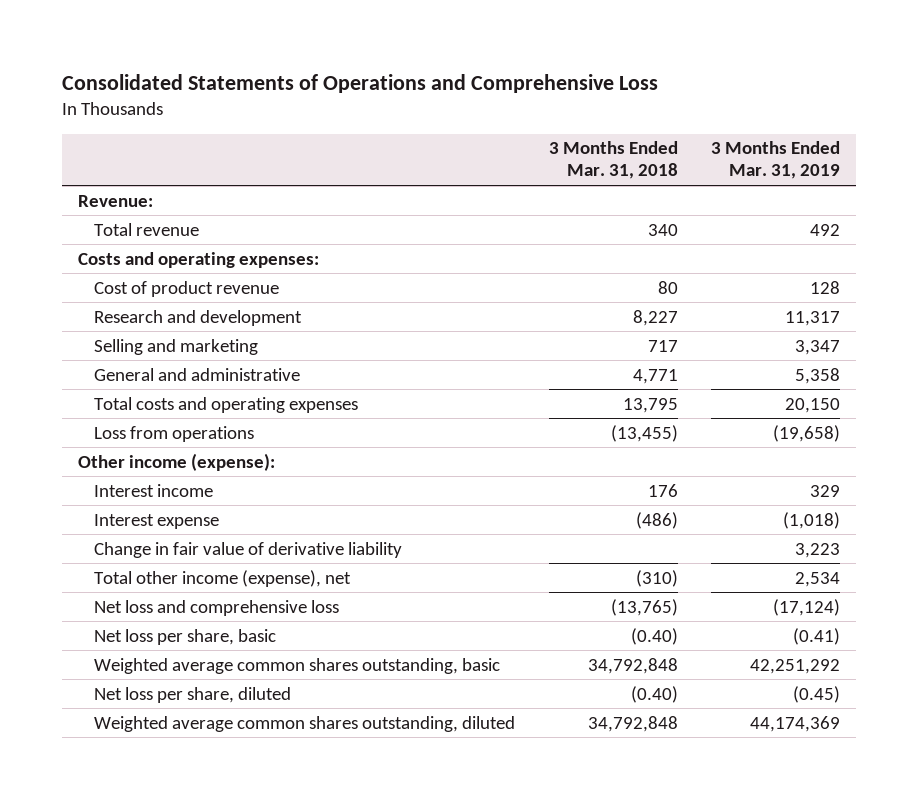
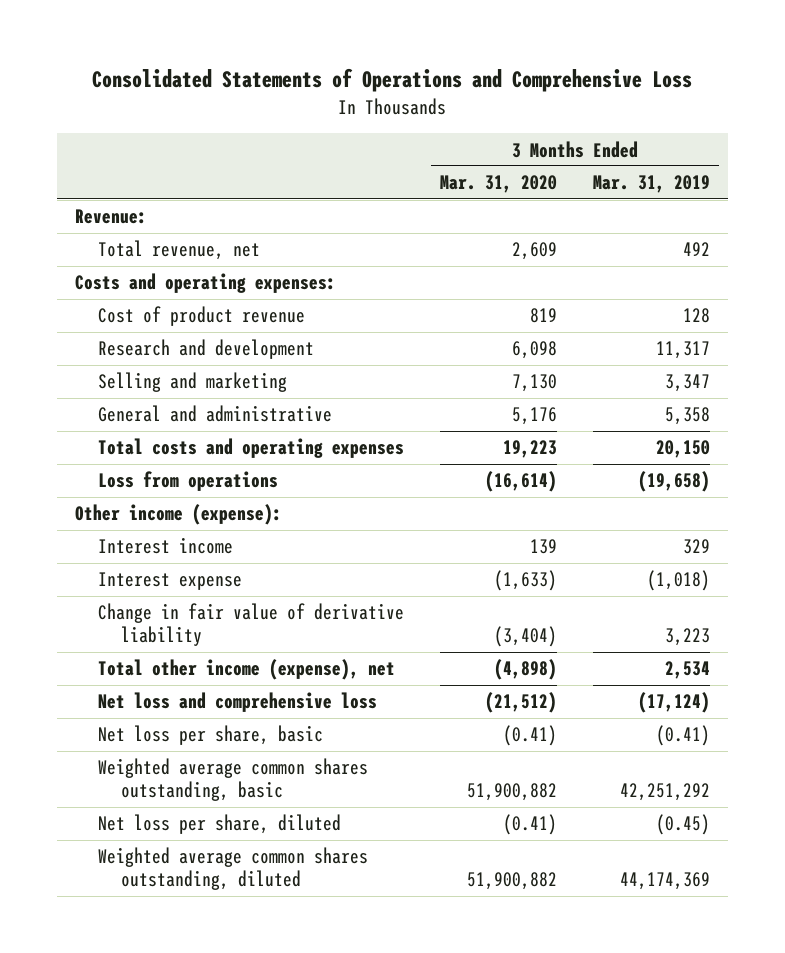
[548,141,678,180] 3 Months Ended Mar. 31, 2018 -> none
none -> [439,175,557,194] Mar. 31, 2020
[94,222,200,236] Total revenue -> [97,240,260,261] Total revenue, net

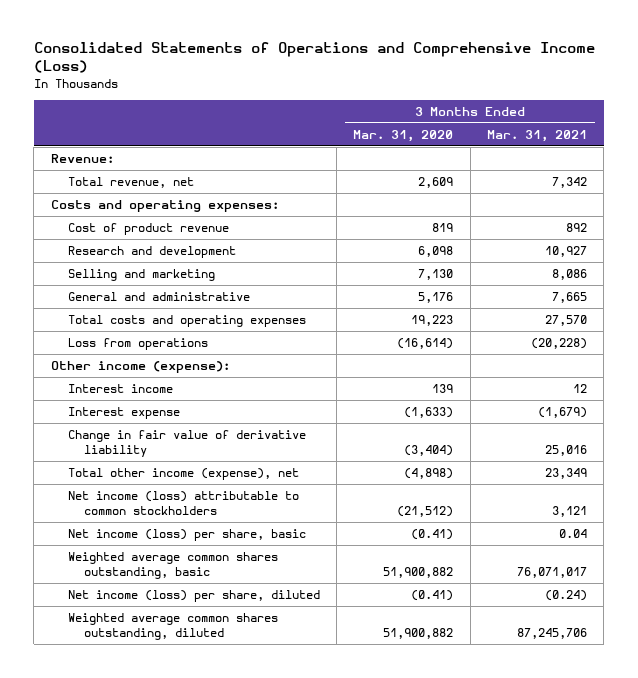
[92,68,693,93] Consolidated Statements of Operations and Comprehensive Loss -> [33,41,595,74] Consolidated Statements of Operations and Comprehensive Income (Loss)
[593,175,711,194] Mar. 31, 2019 -> none
none -> [486,129,587,142] Mar. 31, 2021
[97,692,377,713] Net loss and comprehensive loss -> [67,491,299,516] Net income (loss) attributable to common stockholders
[97,725,323,746] Net loss per share, basic -> [67,529,306,542] Net income (loss) per share, basic
[97,814,341,835] Net loss per share, diluted -> [67,590,320,603] Net income (loss) per share, diluted

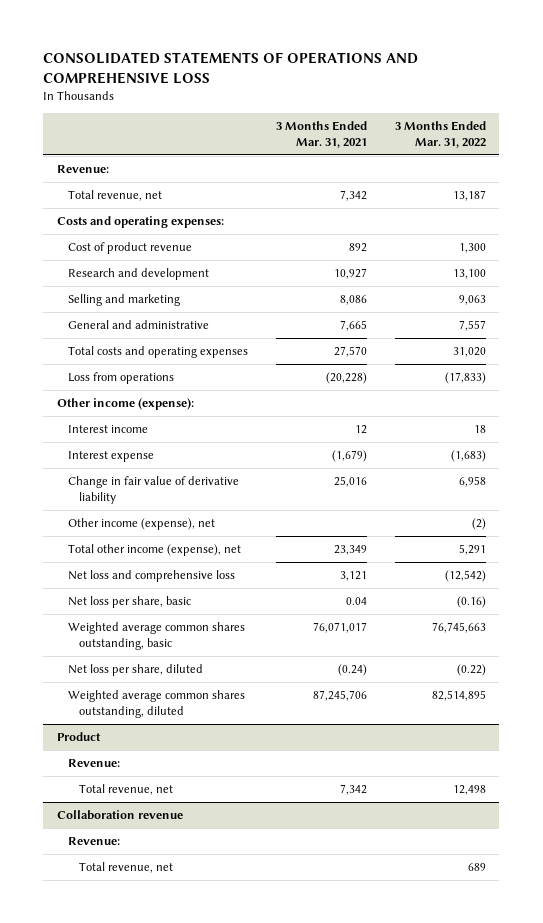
[33,41,595,74] Consolidated Statements of Operations and Comprehensive Income (Loss) -> [43,51,419,84] CONSOLIDATED STATEMENTS OF OPERATIONS AND COMPREHENSIVE LOSS
[353,129,454,142] Mar. 31, 2020 -> none
none -> [394,120,486,148] 3 Months Ended Mar. 31, 2022
none -> [68,518,216,531] Other income (expense), net
[67,491,299,516] Net income (loss) attributable to common stockholders -> [68,570,236,583] Net loss and comprehensive loss
[67,529,306,542] Net income (loss) per share, basic -> [68,596,192,609] Net loss per share, basic
[67,590,320,603] Net income (loss) per share, diluted -> [68,664,204,677] Net loss per share, diluted
none -> [57,732,102,742] Product
none -> [68,759,121,768] Revenue:
none -> [79,784,174,796] Total revenue, net
none -> [57,810,184,821] Collaboration revenue
none -> [68,837,121,846] Revenue:
none -> [79,862,174,874] Total revenue, net

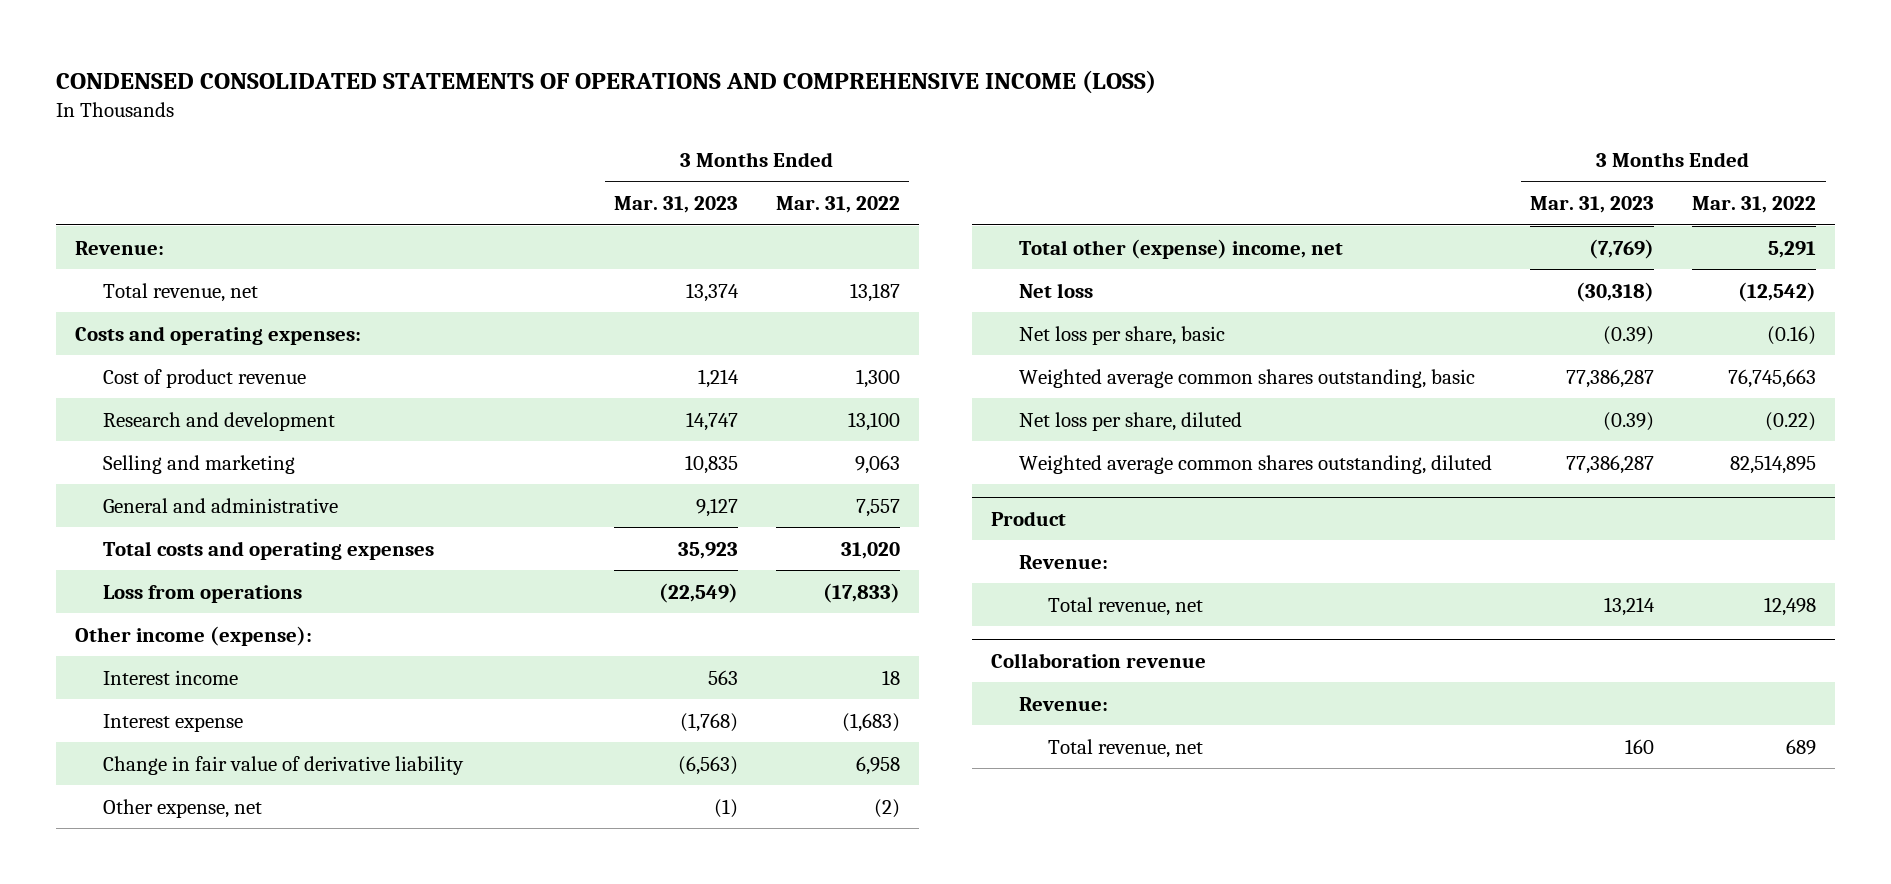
[43,51,419,84] CONSOLIDATED STATEMENTS OF OPERATIONS AND COMPREHENSIVE LOSS -> [55,69,1156,94] CONDENSED CONSOLIDATED STATEMENTS OF OPERATIONS AND COMPREHENSIVE INCOME (LOSS)
[275,120,367,148] 3 Months Ended Mar. 31, 2021 -> none
none -> [614,196,739,214] Mar. 31, 2023
[68,518,216,531] Other income (expense), net -> [103,798,263,818] Other expense, net
[68,544,242,557] Total other income (expense), net -> [1019,238,1344,259] Total other (expense) income, net
[68,570,236,583] Net loss and comprehensive loss -> [1019,282,1094,298] Net loss

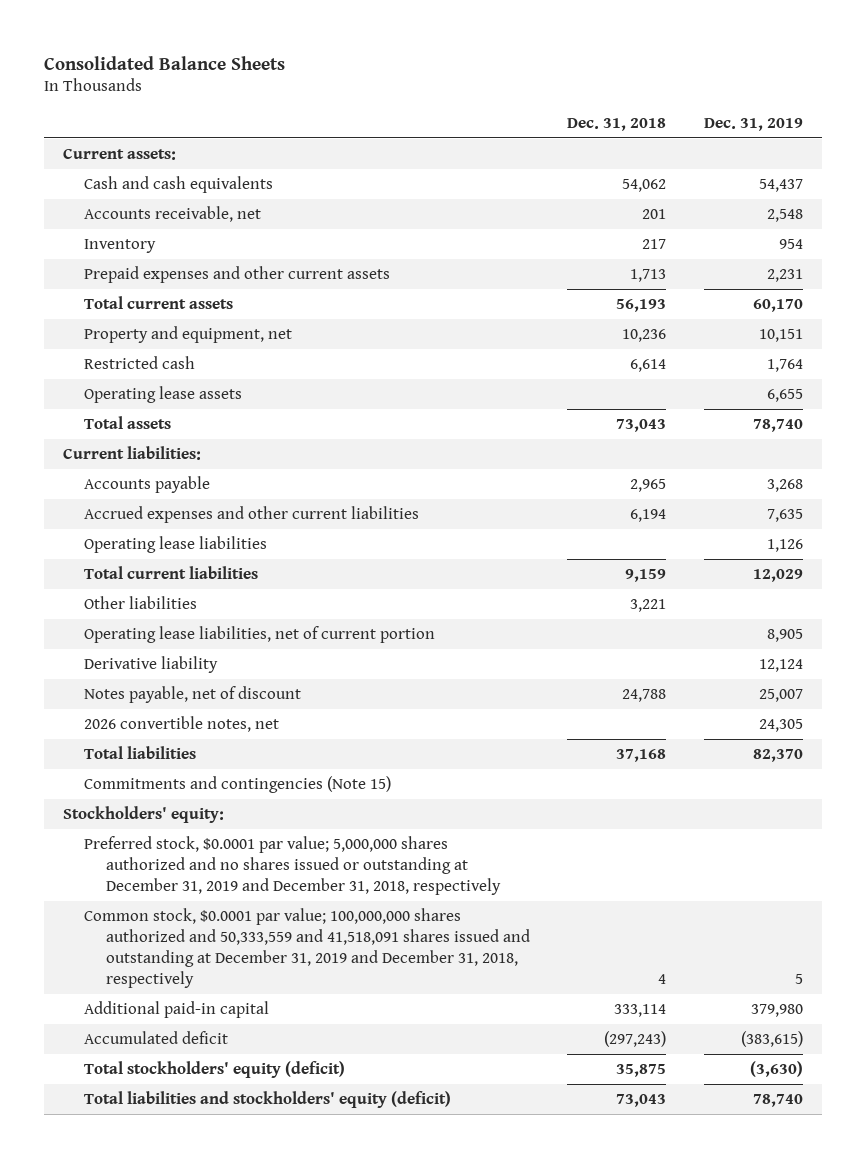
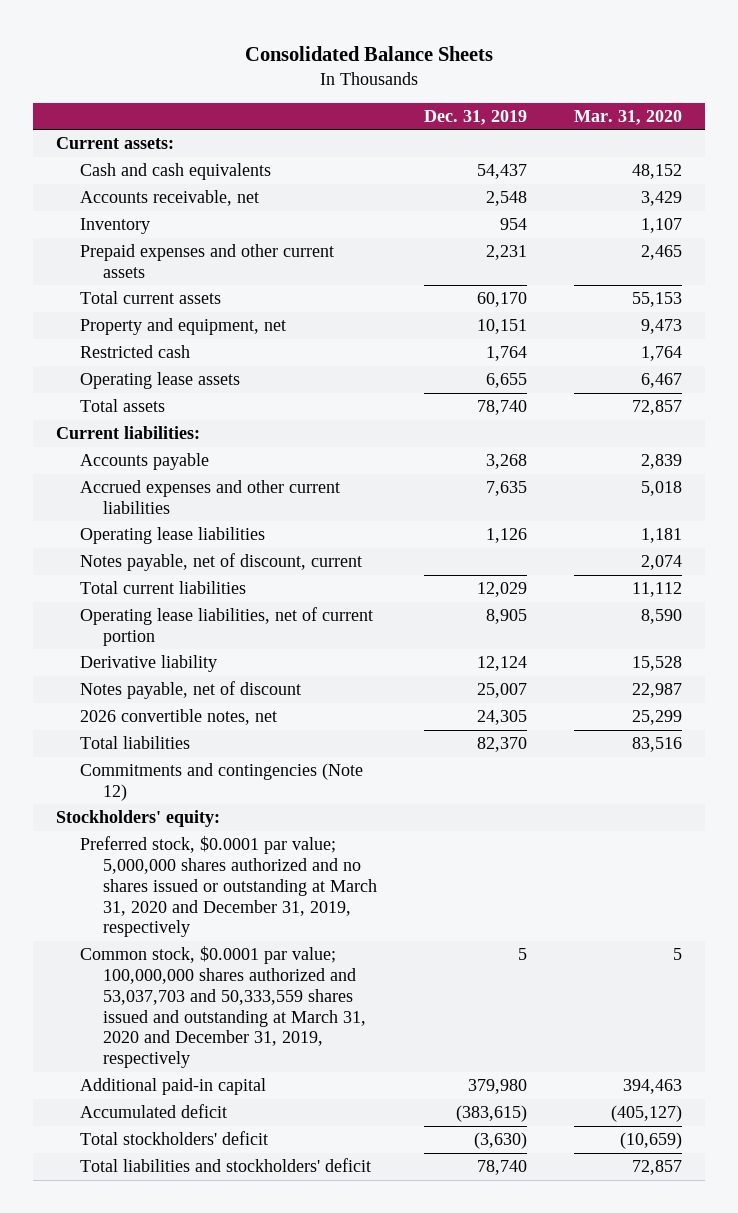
[567,117,667,131] Dec. 31, 2018 -> none
none -> [573,109,682,125] Mar. 31, 2020
none -> [79,553,362,572] Notes payable, net of discount, current
[84,595,198,609] Other liabilities -> none
[84,775,392,793] Commitments and contingencies (Note 15) -> [79,763,363,801] Commitments and contingencies (Note 12)
[84,835,501,896] Preferred stock, $0.0001 par value; 5,000,000 shares authorized and no shares issued or outstanding at December 31, 2019 and December 31, 2018, respectively -> [79,836,378,938] Preferred stock, $0.0001 par value; 5,000,000 shares authorized and no shares issued or outstanding at March 31, 2020 and December 31, 2019, respectively
[84,907,530,989] Common stock, $0.0001 par value; 100,000,000 shares authorized and 50,333,559 and 41,518,091 shares issued and outstanding at December 31, 2019 and December 31, 2018, respectively -> [79,946,367,1069] Common stock, $0.0001 par value; 100,000,000 shares authorized and 53,037,703 and 50,333,559 shares issued and outstanding at March 31, 2020 and December 31, 2019, respectively
[84,1060,346,1078] Total stockholders' equity (deficit) -> [79,1131,268,1146] Total stockholders' deficit
[84,1090,452,1108] Total liabilities and stockholders' equity (deficit) -> [79,1158,371,1173] Total liabilities and stockholders' deficit

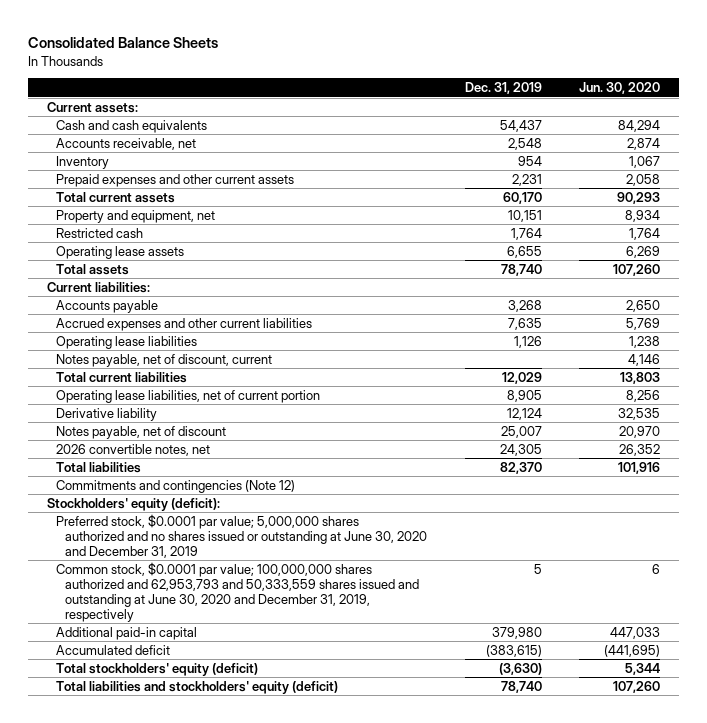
[573,109,682,125] Mar. 31, 2020 -> none
none -> [579,82,661,95] Jun. 30, 2020
[56,810,221,828] Stockholders' equity: -> [47,497,221,511] Stockholders' equity (deficit):
[79,836,378,938] Preferred stock, $0.0001 par value; 5,000,000 shares authorized and no shares issued or outstanding at March 31, 2020 and December 31, 2019, respectively -> [56,513,428,558] Preferred stock, $0.0001 par value; 5,000,000 shares authorized and no shares issued or outstanding at June 30, 2020 and December 31, 2019
[79,946,367,1069] Common stock, $0.0001 par value; 100,000,000 shares authorized and 53,037,703 and 50,333,559 shares issued and outstanding at March 31, 2020 and December 31, 2019, respectively -> [56,561,420,622] Common stock, $0.0001 par value; 100,000,000 shares authorized and 62,953,793 and 50,333,559 shares issued and outstanding at June 30, 2020 and December 31, 2019, respectively
[79,1131,268,1146] Total stockholders' deficit -> [56,662,259,676] Total stockholders' equity (deficit)
[79,1158,371,1173] Total liabilities and stockholders' deficit -> [56,680,339,694] Total liabilities and stockholders' equity (deficit)

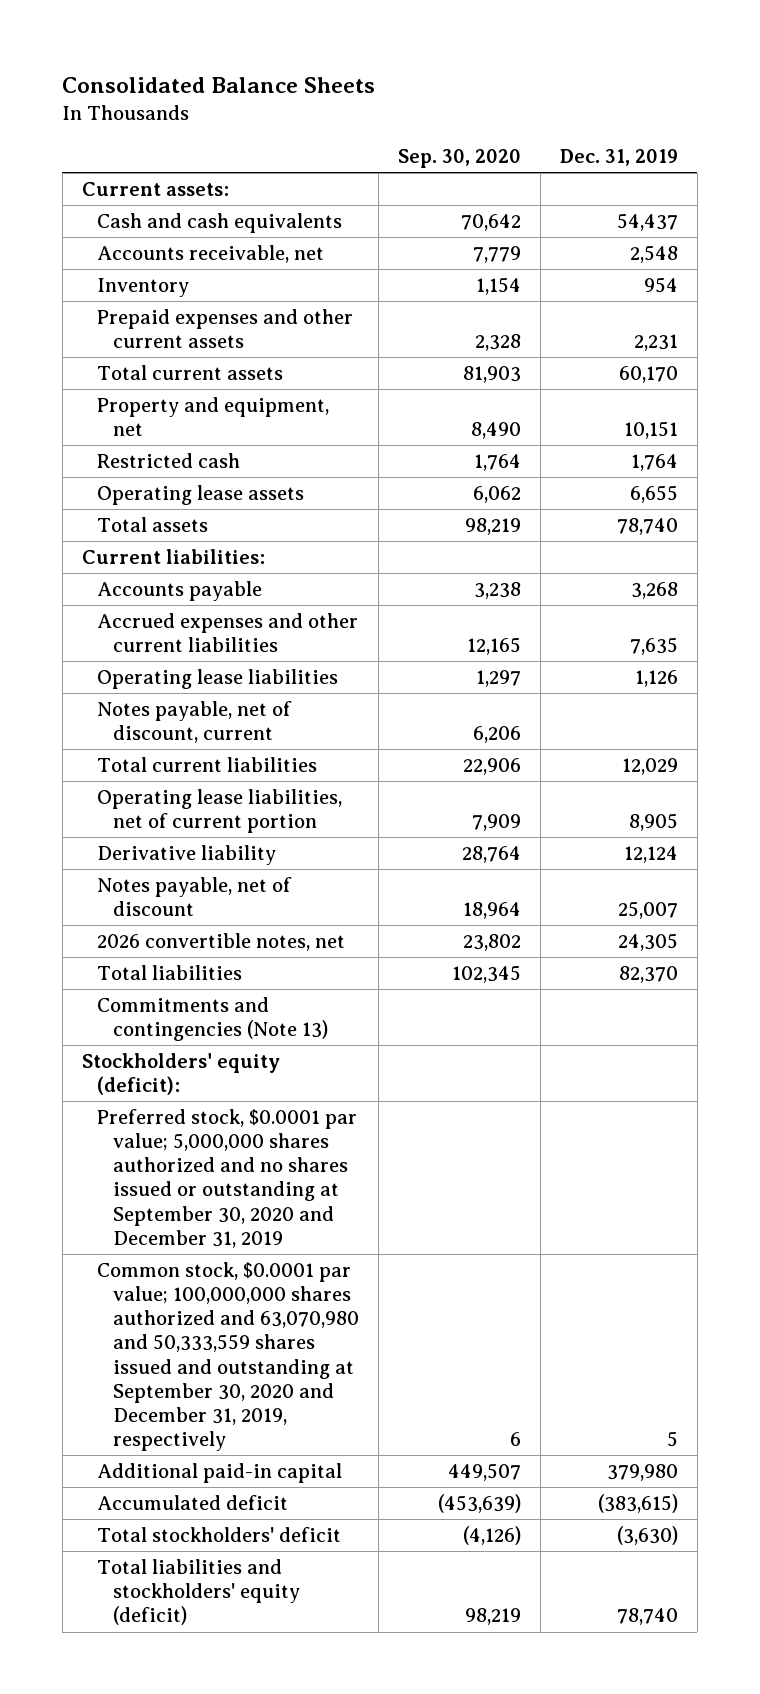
[579,82,661,95] Jun. 30, 2020 -> none
none -> [397,149,521,169] Sep. 30, 2020
[56,479,296,493] Commitments and contingencies (Note 12) -> [97,997,328,1042] Commitments and contingencies (Note 13)
[56,513,428,558] Preferred stock, $0.0001 par value; 5,000,000 shares authorized and no shares issued or outstanding at June 30, 2020 and December 31, 2019 -> [97,1109,358,1248] Preferred stock, $0.0001 par value; 5,000,000 shares authorized and no shares issued or outstanding at September 30, 2020 and December 31, 2019
[56,561,420,622] Common stock, $0.0001 par value; 100,000,000 shares authorized and 62,953,793 and 50,333,559 shares issued and outstanding at June 30, 2020 and December 31, 2019, respectively -> [97,1262,359,1452] Common stock, $0.0001 par value; 100,000,000 shares authorized and 63,070,980 and 50,333,559 shares issued and outstanding at September 30, 2020 and December 31, 2019, respectively
[56,662,259,676] Total stockholders' equity (deficit) -> [97,1527,342,1543] Total stockholders' deficit

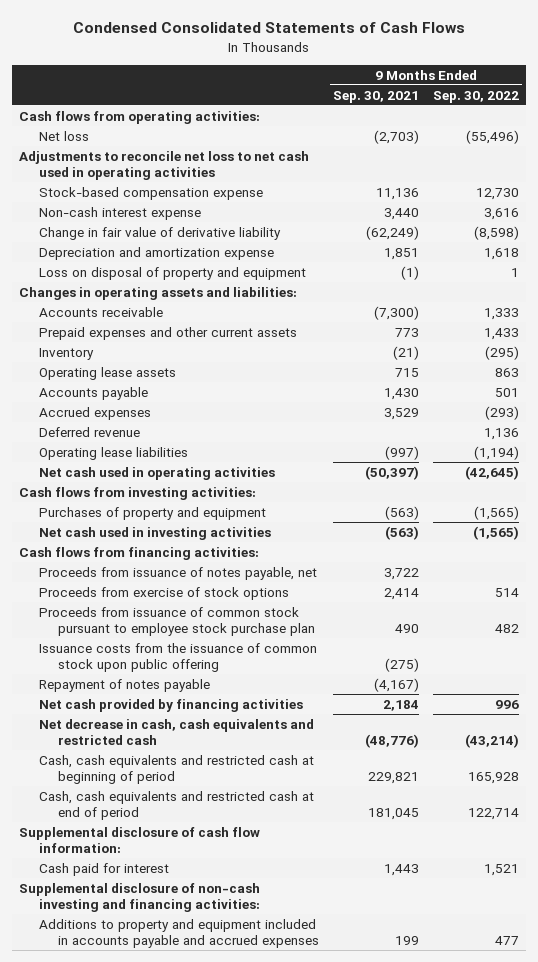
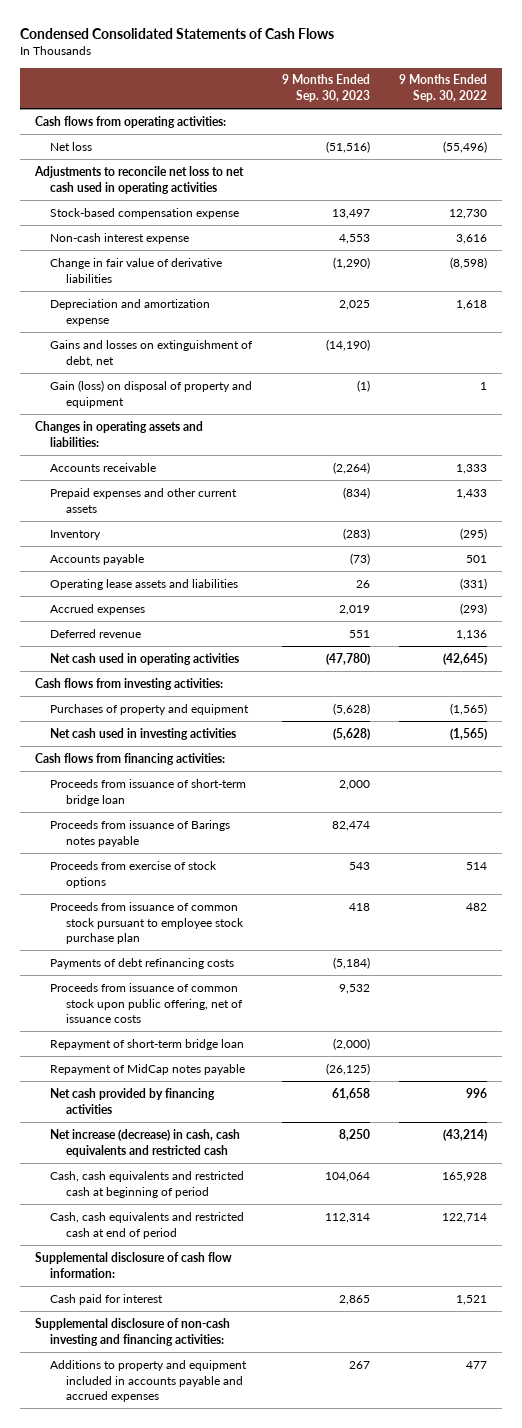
[333,90,420,103] Sep. 30, 2021 -> none
none -> [281,74,370,103] 9 Months Ended Sep. 30, 2023
[38,226,281,240] Change in fair value of derivative liability -> [50,257,223,283] Change in fair value of derivative liabilities
none -> [50,339,254,367] Gains and losses on extinguishment of debt, net
[38,266,306,280] Loss on disposal of property and equipment -> [50,379,253,408] Gain (loss) on disposal of property and equipment
[38,366,176,380] Operating lease assets -> none
none -> [50,578,239,590] Operating lease assets and liabilities
[38,446,188,460] Operating lease liabilities -> none
none -> [50,778,247,806] Proceeds from issuance of short-term bridge loan
[38,566,317,580] Proceeds from issuance of notes payable, net -> [50,819,231,847] Proceeds from issuance of Barings notes payable
none -> [50,957,235,969] Payments of debt refinancing costs
[38,642,317,672] Issuance costs from the issuance of common stock upon public offering -> [50,982,244,1024] Proceeds from issuance of common stock upon public offering, net of issuance costs
none -> [50,1038,245,1050] Repayment of short-term bridge loan
[38,678,210,692] Repayment of notes payable -> [50,1063,246,1075] Repayment of MidCap notes payable
[38,718,314,745] Net decrease in cash, cash equivalents and restricted cash -> [50,1128,241,1157] Net increase (decrease) in cash, cash equivalents and restricted cash

